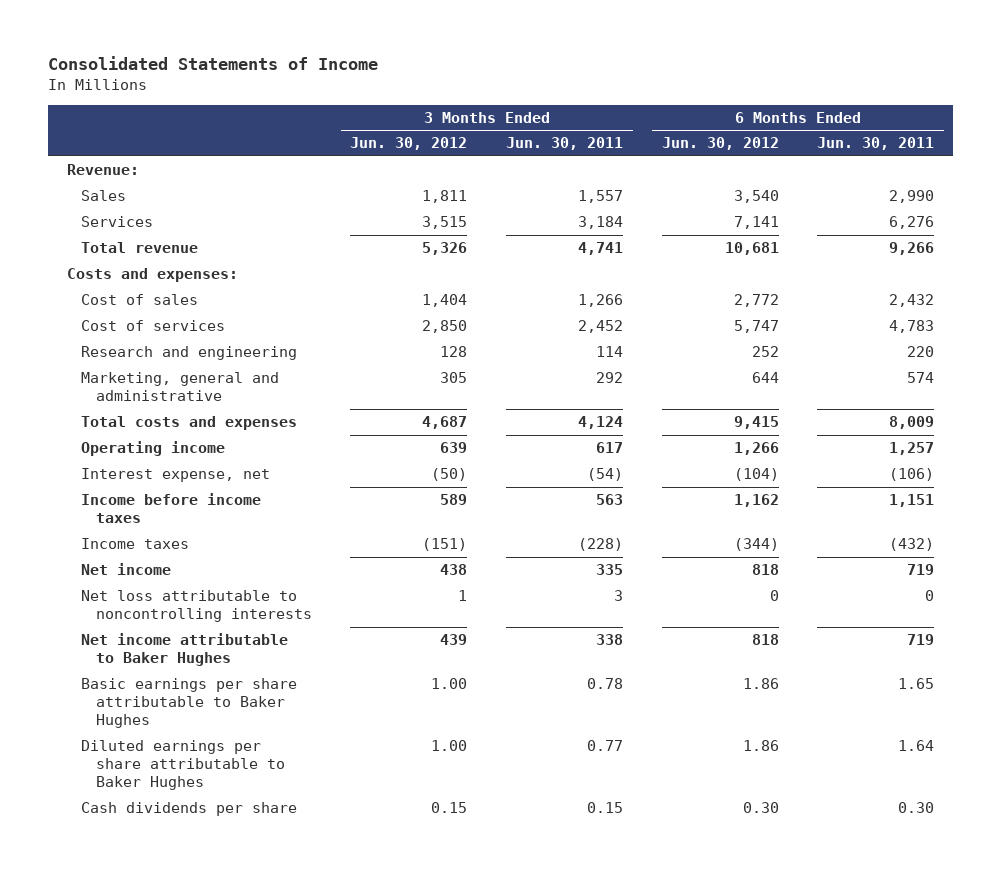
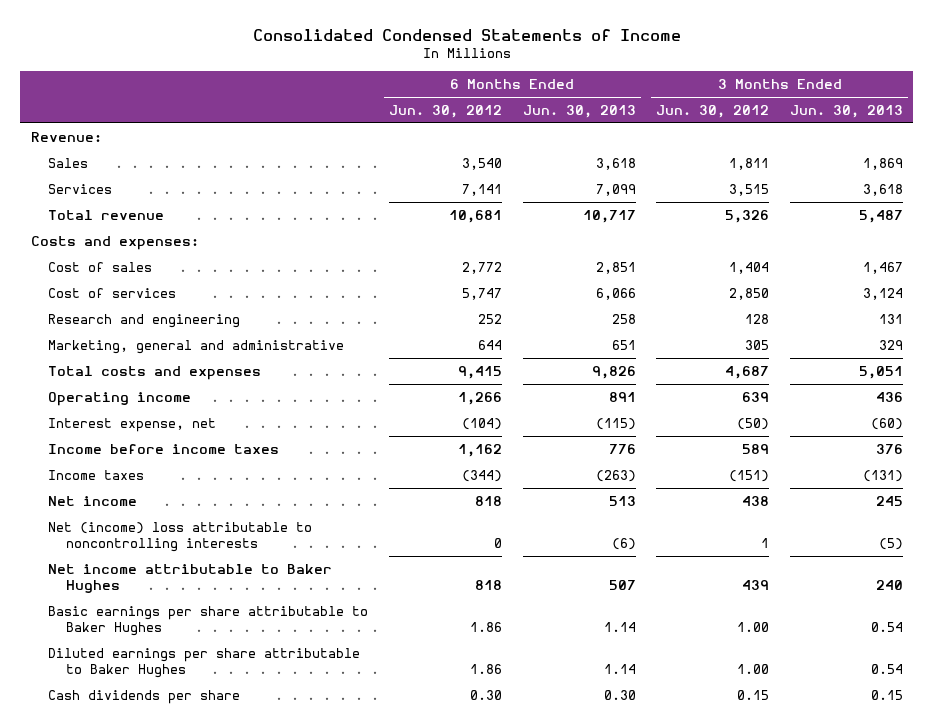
[47,56,378,71] Consolidated Statements of Income -> [252,28,681,41] Consolidated Condensed Statements of Income
[505,137,623,151] Jun. 30, 2011 -> none
[817,137,935,151] Jun. 30, 2011 -> none
none -> [522,104,636,118] Jun. 30, 2013
none -> [789,104,903,118] Jun. 30, 2013
[81,590,312,623] Net loss attributable to noncontrolling interests -> [48,521,313,552] Net (income) loss attributable to noncontrolling interests

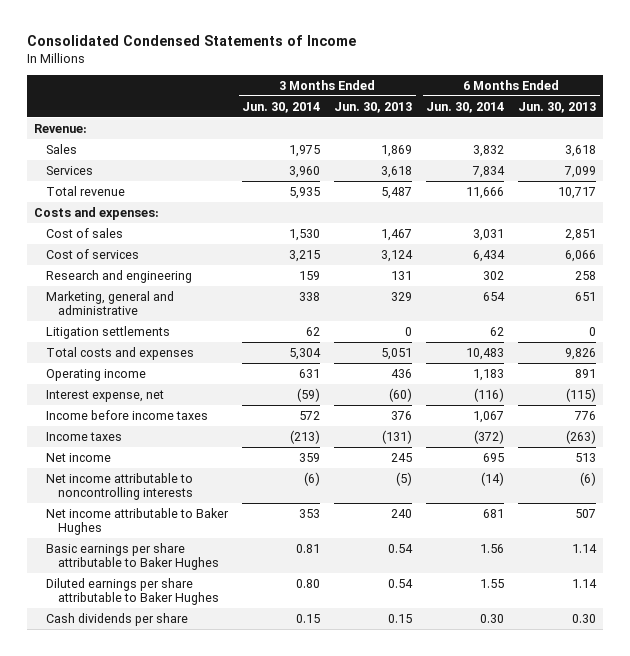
[388,104,502,118] Jun. 30, 2012 -> none
[656,104,770,118] Jun. 30, 2012 -> none
none -> [242,101,321,113] Jun. 30, 2014
none -> [426,101,505,113] Jun. 30, 2014
none -> [45,325,170,339] Litigation settlements
[48,521,313,552] Net (income) loss attributable to noncontrolling interests -> [45,472,193,501] Net income attributable to noncontrolling interests

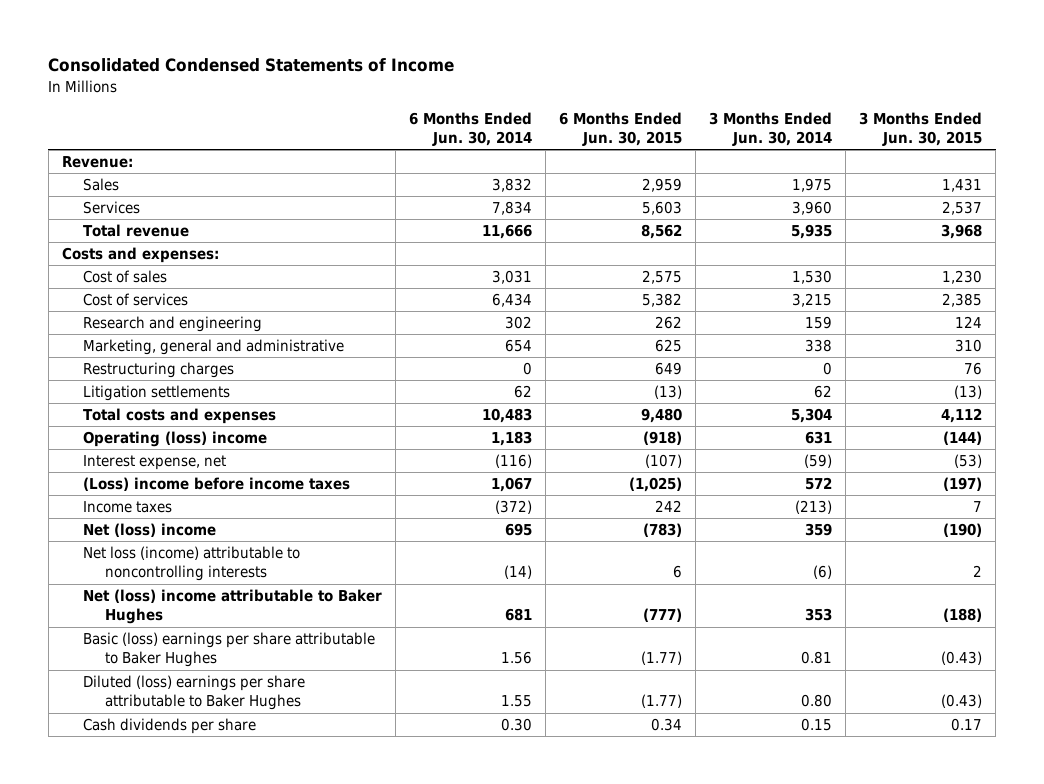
[334,101,413,113] Jun. 30, 2013 -> none
[518,101,597,113] Jun. 30, 2013 -> none
none -> [559,111,683,147] 6 Months Ended Jun. 30, 2015
none -> [859,111,983,147] 3 Months Ended Jun. 30, 2015
none -> [83,362,235,379] Restructuring charges
[45,368,146,381] Operating income -> [83,431,268,448] Operating (loss) income
[45,409,208,420] Income before income taxes -> [83,477,351,492] (Loss) income before income taxes
[45,452,111,462] Net income -> [83,523,217,538] Net (loss) income
[45,472,193,501] Net income attributable to noncontrolling interests -> [83,546,301,582] Net loss (income) attributable to noncontrolling interests
[45,507,229,536] Net income attributable to Baker Hughes -> [83,589,383,625] Net (loss) income attributable to Baker Hughes
[45,542,219,571] Basic earnings per share attributable to Baker Hughes -> [83,632,376,668] Basic (loss) earnings per share attributable to Baker Hughes
[45,577,219,606] Diluted earnings per share attributable to Baker Hughes -> [83,675,306,711] Diluted (loss) earnings per share attributable to Baker Hughes

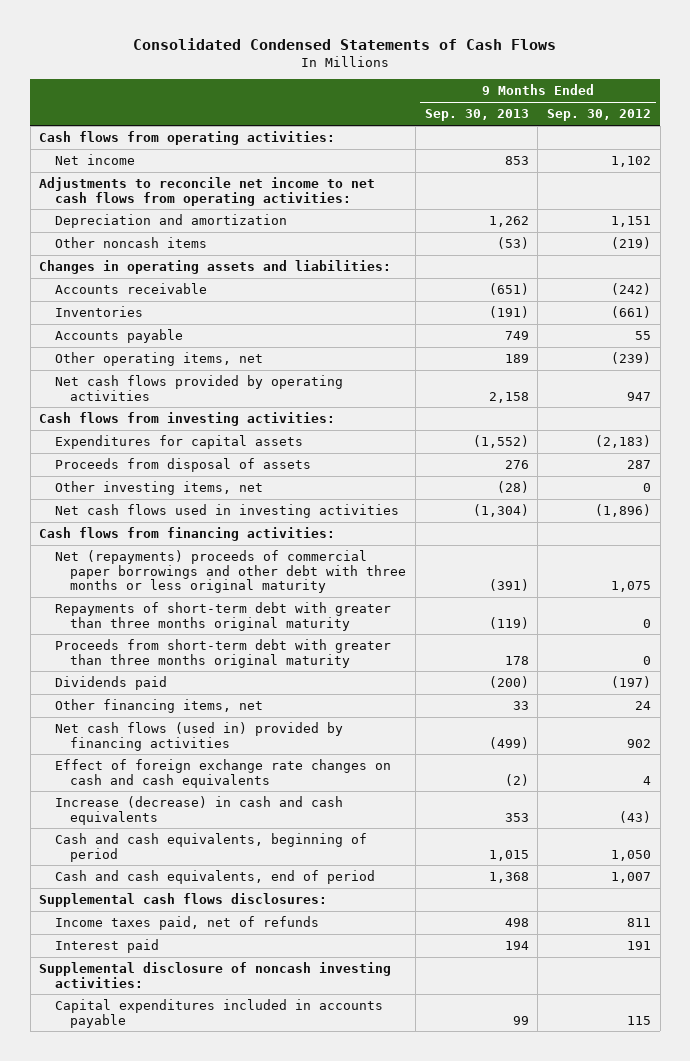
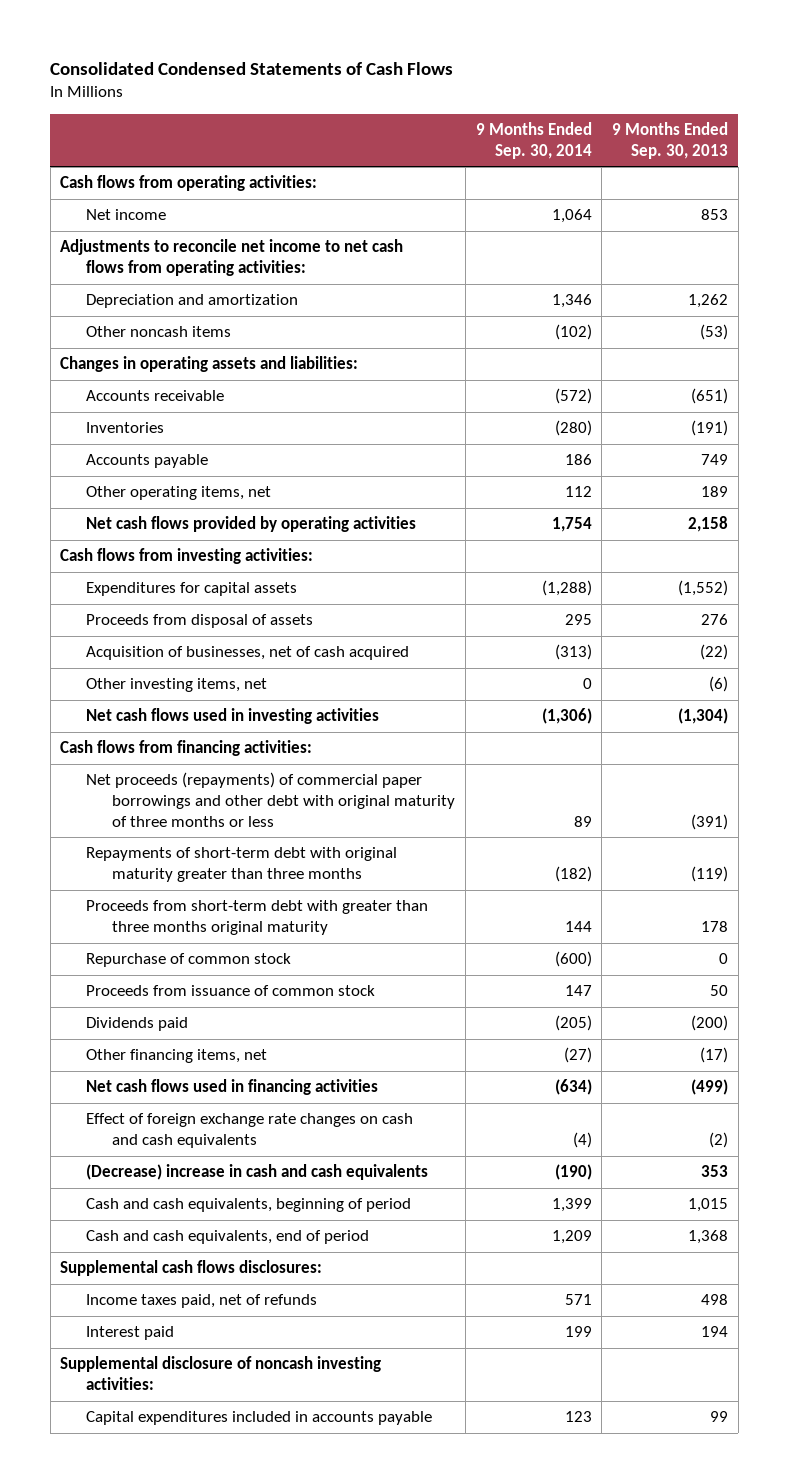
[547,109,652,122] Sep. 30, 2012 -> none
none -> [475,122,592,159] 9 Months Ended Sep. 30, 2014
none -> [86,646,410,661] Acquisition of businesses, net of cash acquired
[496,480,529,493] (28) -> [708,676,728,693] (6)
[54,549,407,594] Net (repayments) proceeds of commercial paper borrowings and other debt with three months or less original maturity -> [86,772,456,827] Net proceeds (repayments) of commercial paper borrowings and other debt with original maturity of three months or less
[54,601,391,631] Repayments of short-term debt with greater than three months original maturity -> [86,847,398,882] Repayments of short-term debt with original maturity greater than three months
none -> [86,953,292,968] Repurchase of common stock
none -> [86,985,376,997] Proceeds from issuance of common stock
[512,700,529,710] 33 -> [699,1047,728,1064] (17)
[54,721,343,751] Net cash flows (used in) provided by financing activities -> [86,1079,379,1096] Net cash flows used in financing activities
[54,795,343,825] Increase (decrease) in cash and cash equivalents -> [86,1164,429,1181] (Decrease) increase in cash and cash equivalents

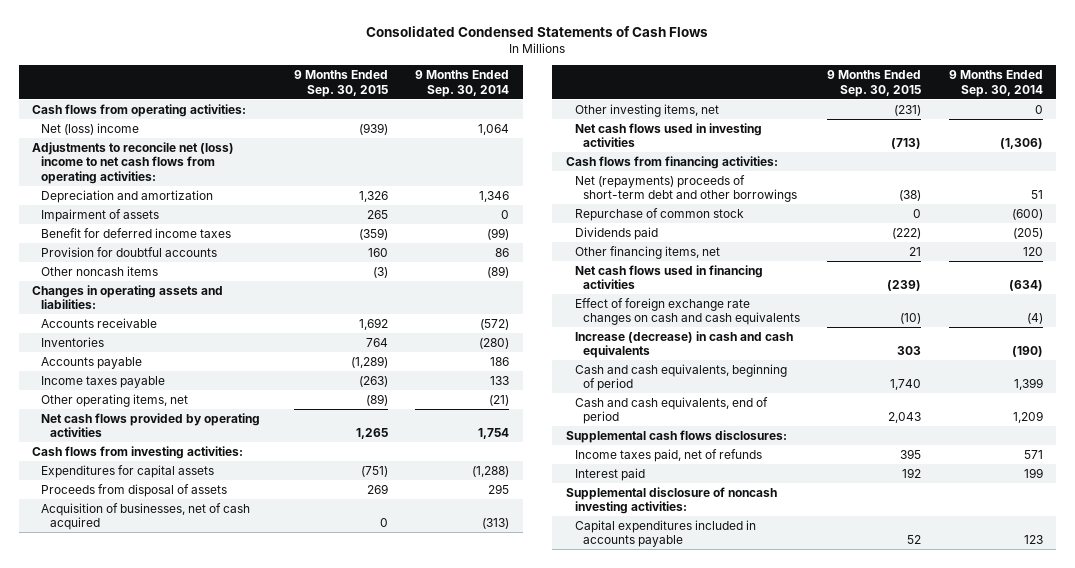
[611,122,728,159] 9 Months Ended Sep. 30, 2013 -> none
none -> [293,70,388,97] 9 Months Ended Sep. 30, 2015
[86,209,167,221] Net income -> [40,122,139,135] Net (loss) income
[60,239,404,276] Adjustments to reconcile net income to net cash flows from operating activities: -> [32,141,235,184] Adjustments to reconcile net (loss) income to net cash flows from operating activities:
none -> [40,208,159,222] Impairment of assets
none -> [40,227,231,238] Benefit for deferred income taxes
none -> [40,246,217,257] Provision for doubtful accounts
[554,324,592,341] (102) -> [486,265,509,278] (89)
none -> [40,375,165,388] Income taxes payable
[564,486,592,498] 112 -> [488,394,509,406] (21)
[86,847,398,882] Repayments of short-term debt with original maturity greater than three months -> none
[86,900,429,935] Proceeds from short-term debt with greater than three months original maturity -> none
[86,772,456,827] Net proceeds (repayments) of commercial paper borrowings and other debt with original maturity of three months or less -> [574,174,798,203] Net (repayments) proceeds of short-term debt and other borrowings
[573,815,592,827] 89 -> [1030,190,1043,200] 51
[86,985,376,997] Proceeds from issuance of common stock -> none
[563,1047,592,1064] (27) -> [1022,246,1043,256] 120
[86,1164,429,1181] (Decrease) increase in cash and cash equivalents -> [574,330,793,359] Increase (decrease) in cash and cash equivalents

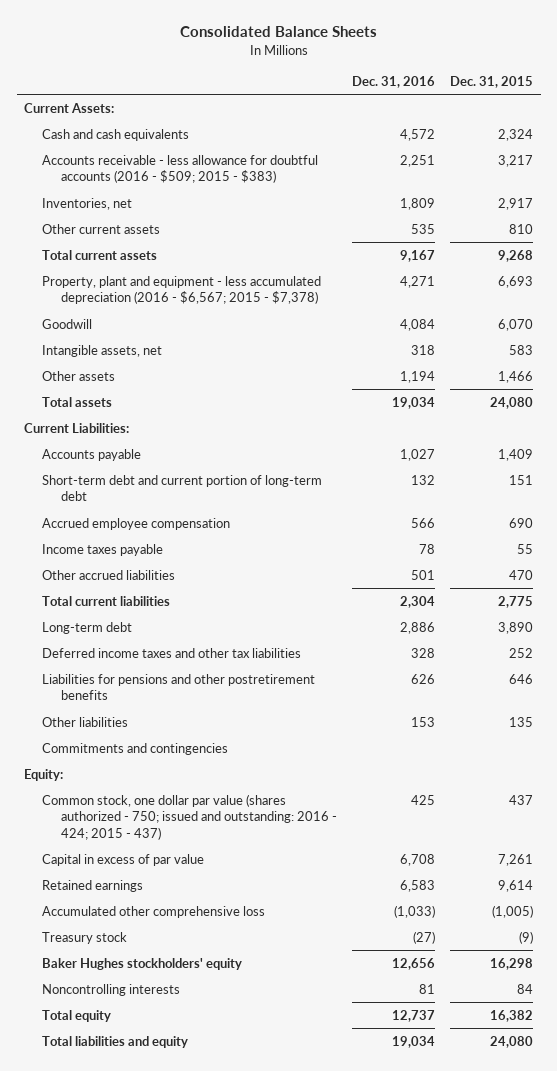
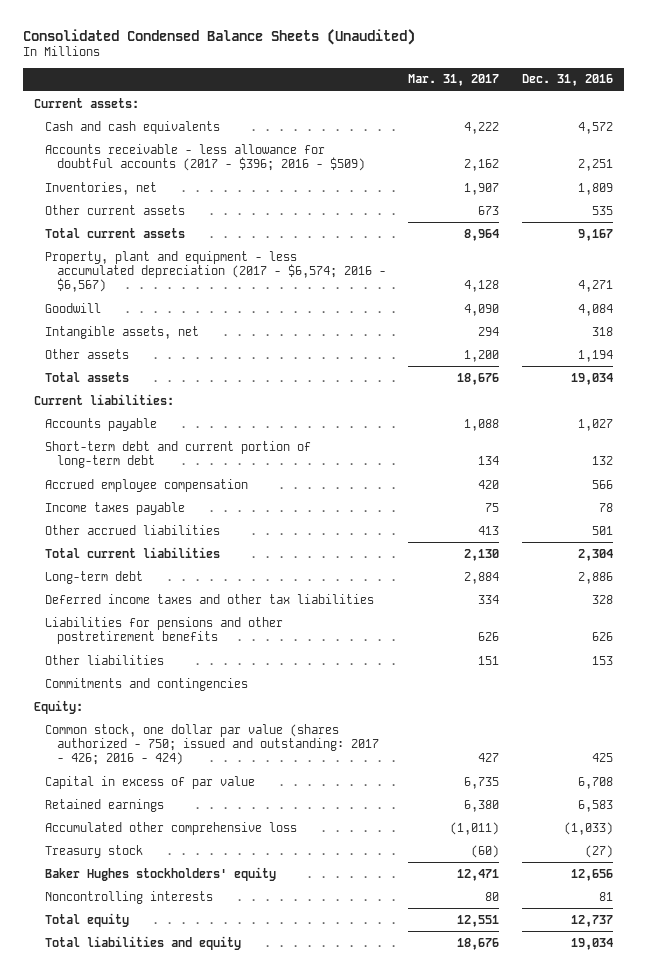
[179,26,377,38] Consolidated Balance Sheets -> [22,28,415,45] Consolidated Condensed Balance Sheets (Unaudited)
[450,75,534,88] Dec. 31, 2015 -> none
none -> [408,74,500,87] Mar. 31, 2017
[24,102,115,113] Current Assets: -> [33,97,139,108] Current assets:
[42,154,319,184] Accounts receivable - less allowance for doubtful accounts (2016 - $509; 2015 - $383) -> [45,143,365,172] Accounts receivable - less allowance for doubtful accounts (2017 - $396; 2016 - $509)
[42,275,322,305] Property, plant and equipment - less accumulated depreciation (2016 - $6,567; 2015 - $7,378) -> [45,250,386,293] Property, plant and equipment - less accumulated depreciation (2017 - $6,574; 2016 - $6,567)
[24,422,130,433] Current Liabilities: -> [33,393,174,405] Current liabilities:
[42,793,337,840] Common stock, one dollar par value (shares authorized - 750; issued and outstanding: 2016 - 424; 2015 - 437) -> [45,723,379,766] Common stock, one dollar par value (shares authorized - 750; issued and outstanding: 2017 - 426; 2016 - 424)

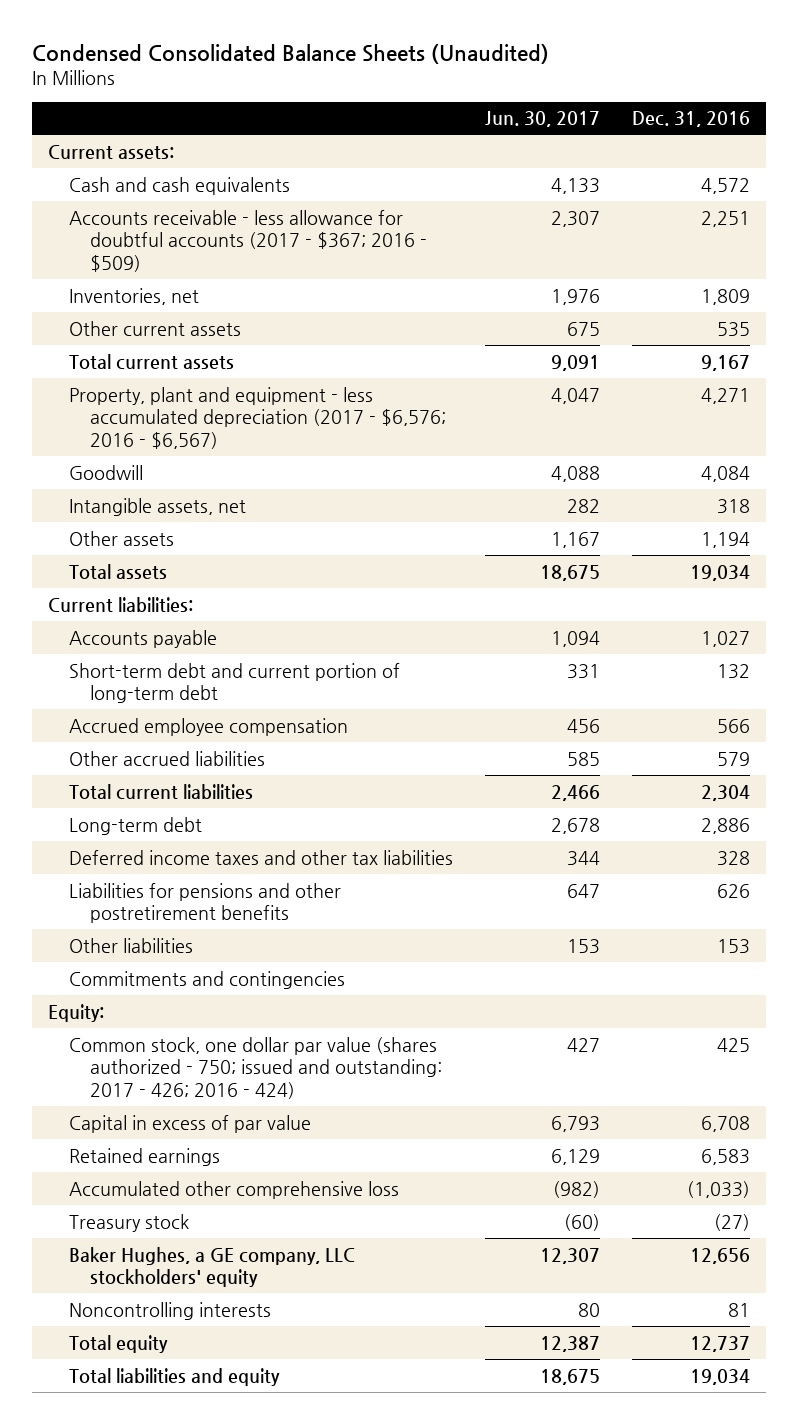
[22,28,415,45] Consolidated Condensed Balance Sheets (Unaudited) -> [31,43,549,64] Condensed Consolidated Balance Sheets (Unaudited)
[408,74,500,87] Mar. 31, 2017 -> none
none -> [485,111,601,128] Jun. 30, 2017
[45,143,365,172] Accounts receivable - less allowance for doubtful accounts (2017 - $396; 2016 - $509) -> [68,209,428,272] Accounts receivable - less allowance for doubtful accounts (2017 - $367; 2016 - $509)
[45,250,386,293] Property, plant and equipment - less accumulated depreciation (2017 - $6,574; 2016 - $6,567) -> [68,386,447,449] Property, plant and equipment - less accumulated depreciation (2017 - $6,576; 2016 - $6,567)
[45,501,186,515] Income taxes payable -> none
[591,525,613,535] 501 -> [717,751,751,766] 579
[45,866,277,881] Baker Hughes stockholders' equity -> [68,1246,355,1288] Baker Hughes, a GE company, LLC stockholders' equity

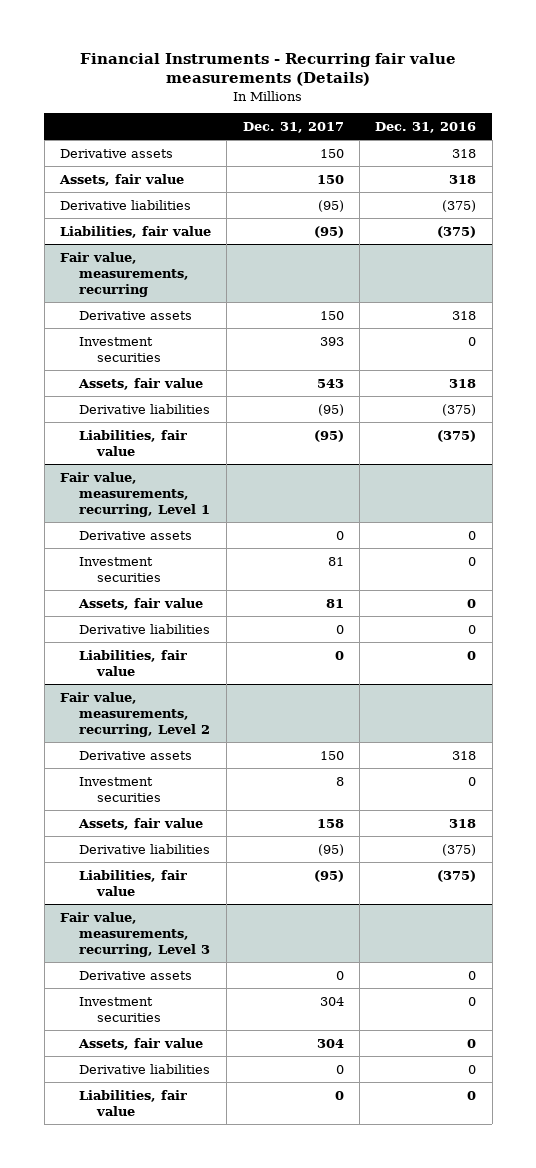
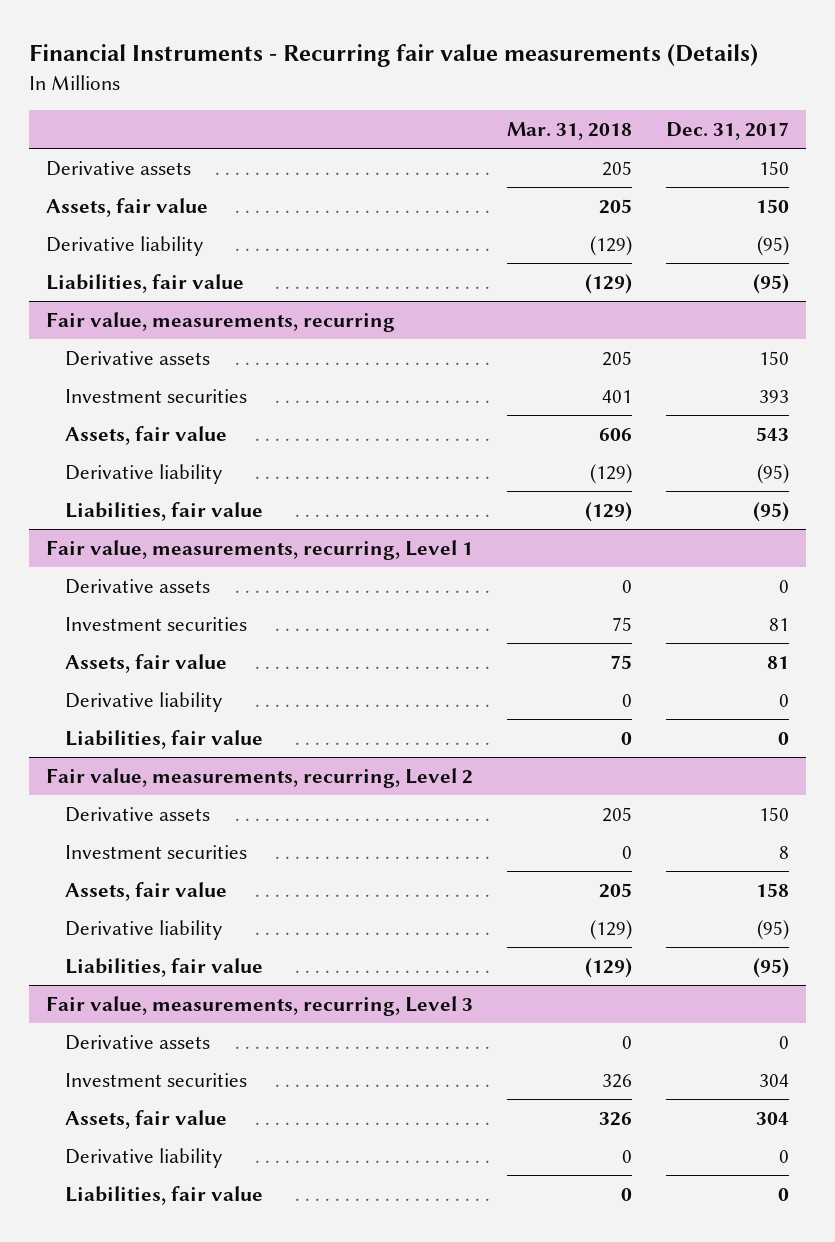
[375,121,477,133] Dec. 31, 2016 -> none
none -> [507,121,633,140] Mar. 31, 2018
[60,199,192,210] Derivative liabilities -> [46,235,205,256] Derivative liability
[78,403,210,414] Derivative liabilities -> [65,463,224,484] Derivative liability
[78,623,210,634] Derivative liabilities -> [65,691,224,712] Derivative liability
[78,843,210,854] Derivative liabilities -> [65,919,224,940] Derivative liability
[78,1063,210,1074] Derivative liabilities -> [65,1147,224,1168] Derivative liability

